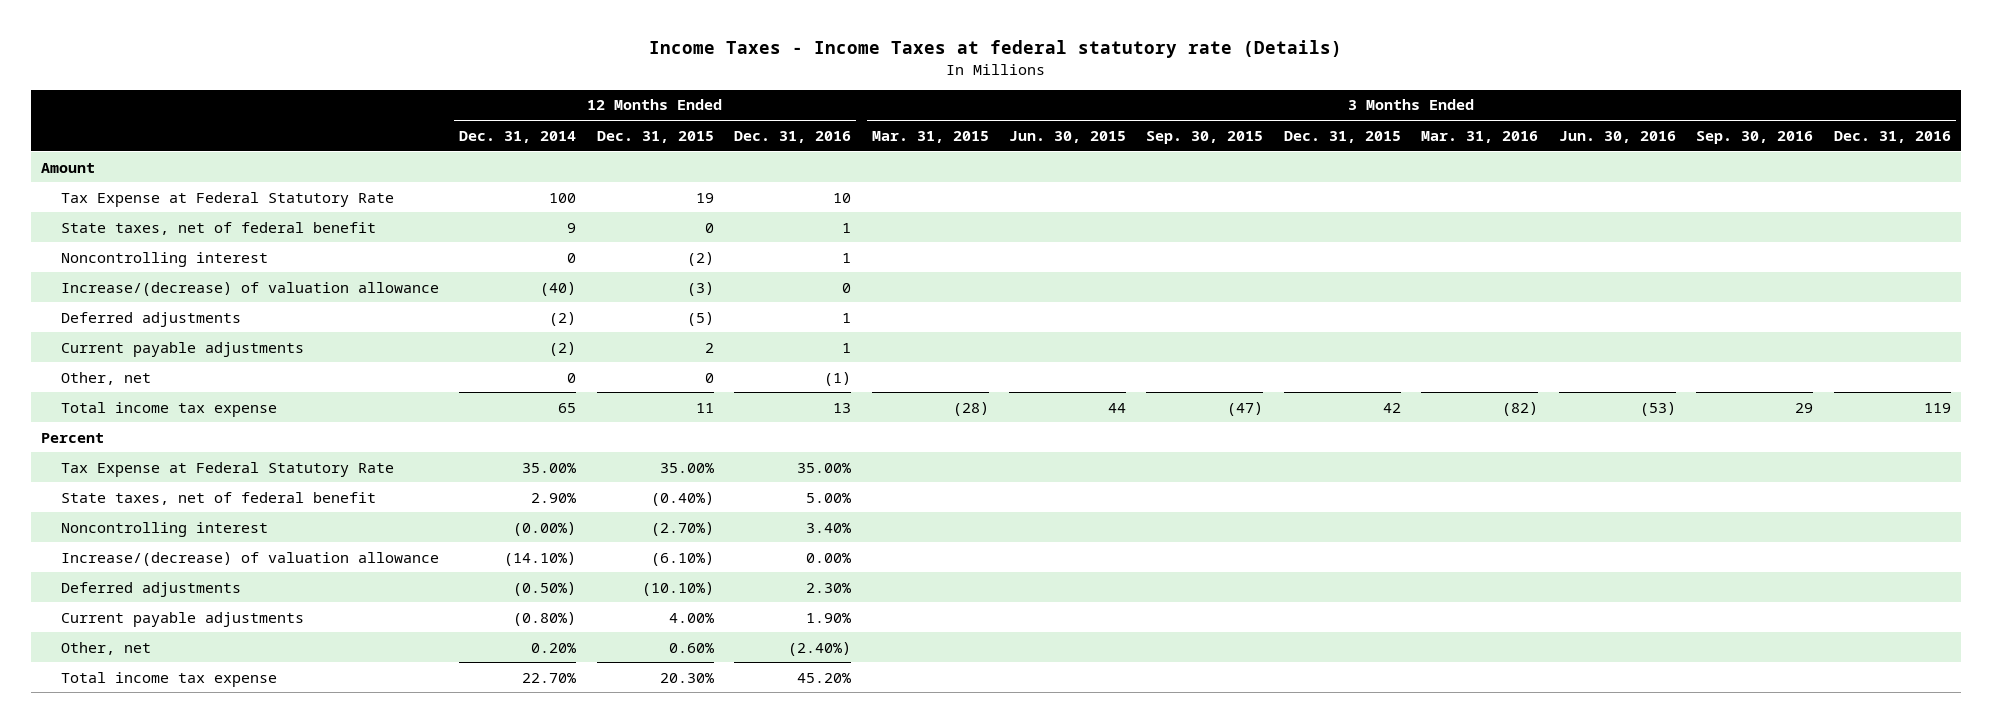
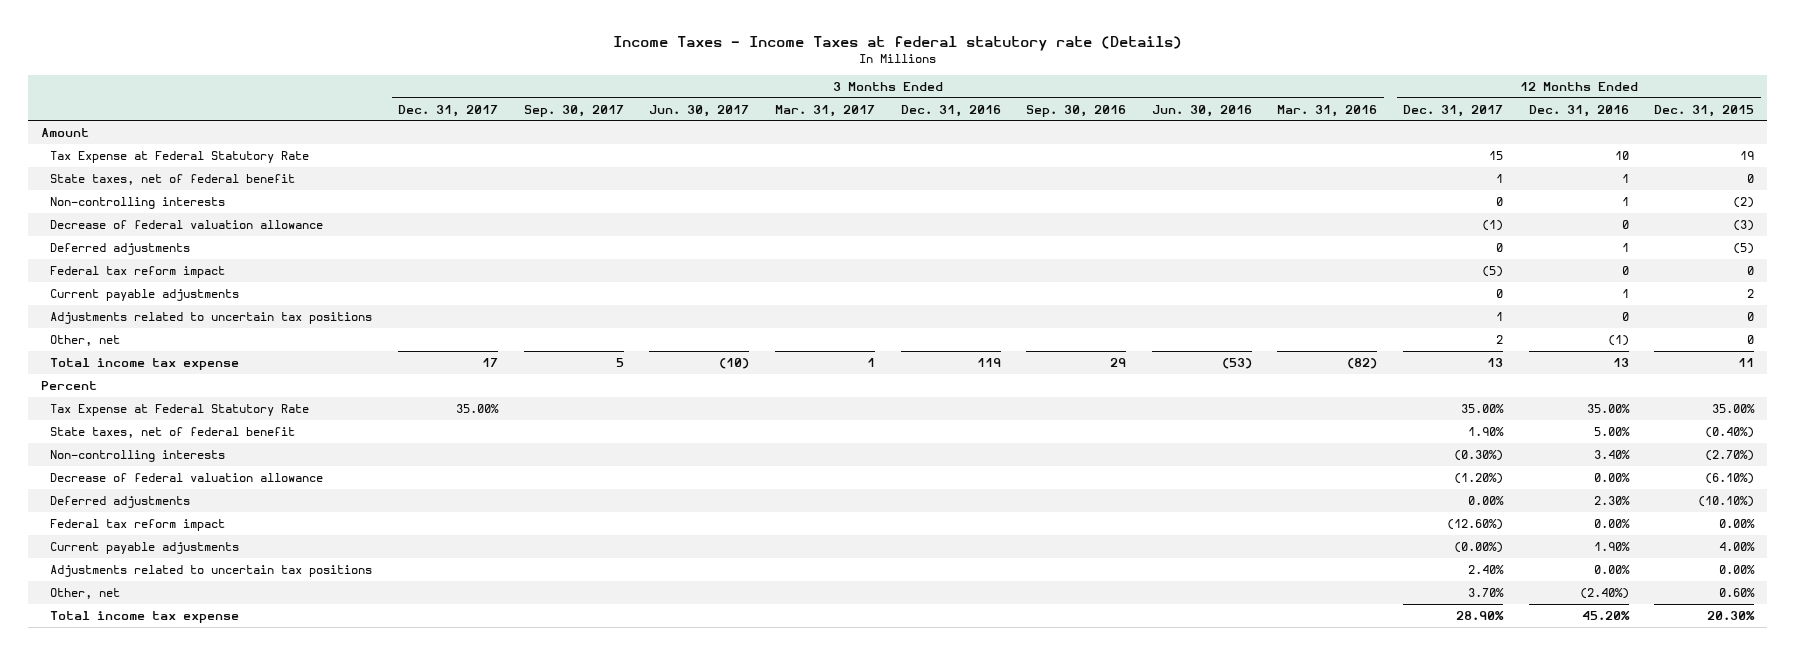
[459,130,577,143] Dec. 31, 2014 -> none
[871,130,989,143] Mar. 31, 2015 -> none
[1009,130,1127,143] Jun. 30, 2015 -> none
[1146,130,1264,144] Sep. 30, 2015 -> none
[1283,130,1401,143] Dec. 31, 2015 -> none
none -> [398,104,499,117] Dec. 31, 2017
none -> [523,104,624,117] Sep. 30, 2017
none -> [649,104,750,117] Jun. 30, 2017
none -> [774,104,875,117] Mar. 31, 2017
none -> [1402,104,1503,117] Dec. 31, 2017
[60,251,268,267] Noncontrolling interest -> [50,196,226,209] Non-controlling interests
[60,281,439,296] Increase/(decrease) of valuation allowance -> [50,219,324,229] Decrease of federal valuation allowance
none -> [50,265,226,278] Federal tax reform impact
none -> [50,311,373,324] Adjustments related to uncertain tax positions
[60,521,268,537] Noncontrolling interest -> [50,449,226,462] Non-controlling interests
[60,551,439,566] Increase/(decrease) of valuation allowance -> [50,472,324,482] Decrease of federal valuation allowance
none -> [50,518,226,531] Federal tax reform impact
none -> [50,564,373,577] Adjustments related to uncertain tax positions

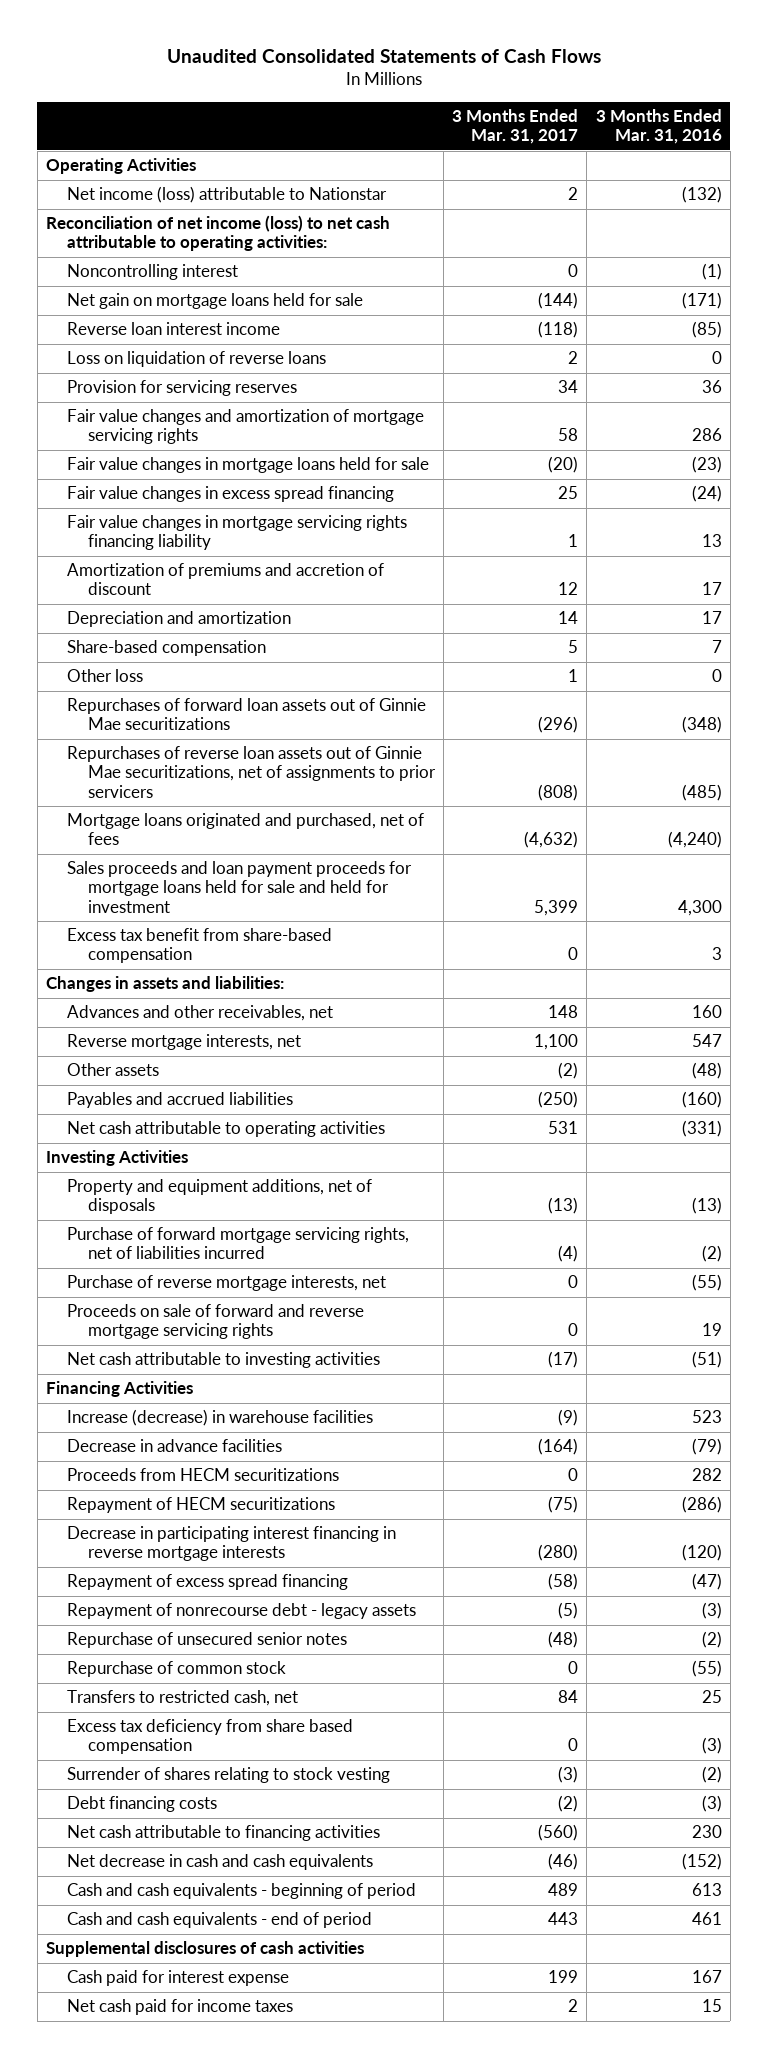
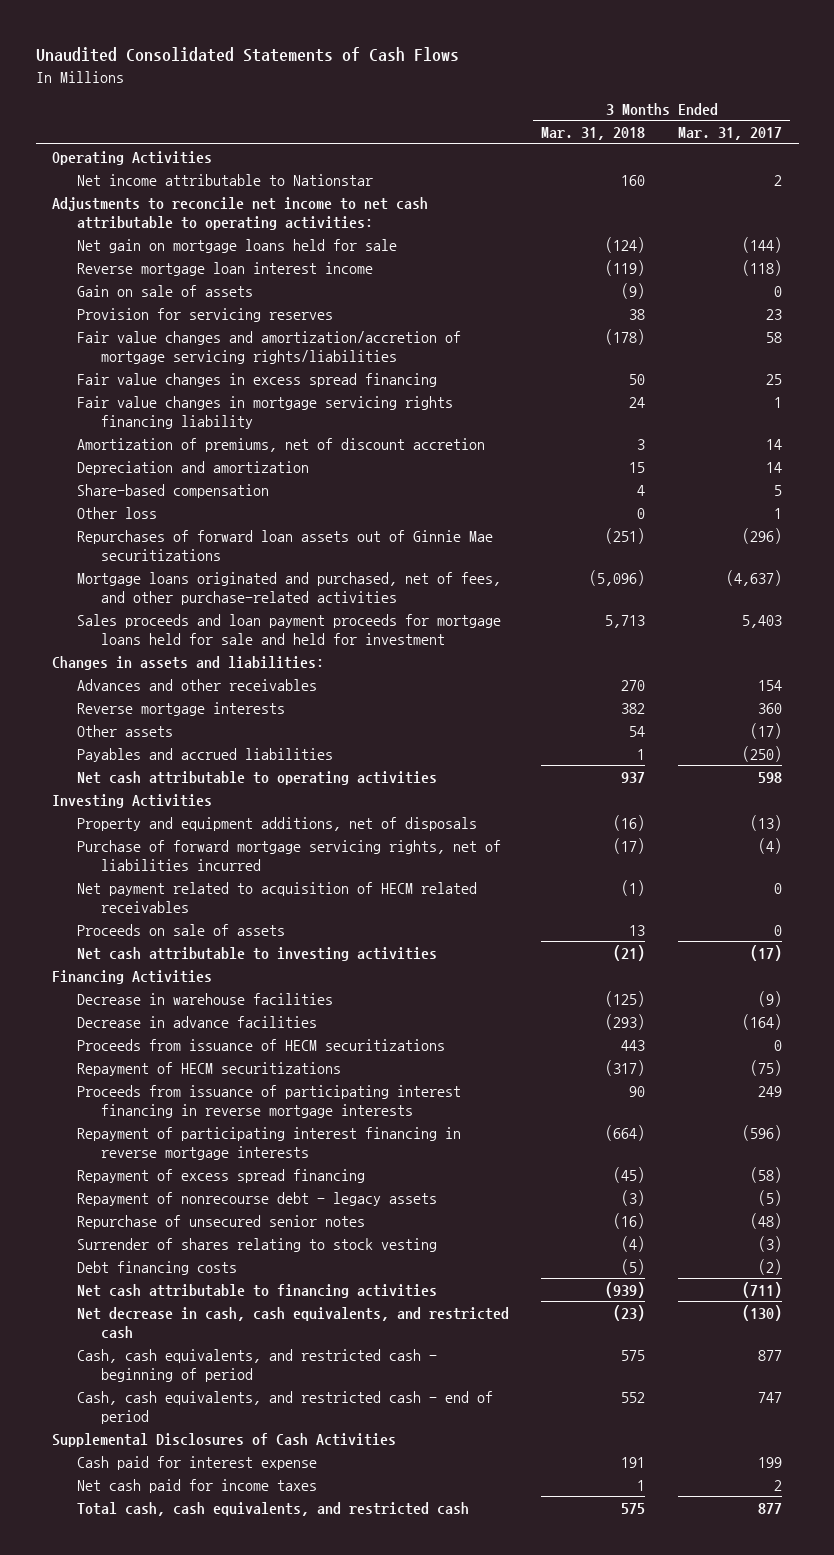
[595,109,722,145] 3 Months Ended Mar. 31, 2016 -> none
none -> [541,127,646,141] Mar. 31, 2018
[67,264,239,281] Noncontrolling interest -> none
[67,186,388,204] Net income (loss) attributable to Nationstar -> [76,173,373,186] Net income attributable to Nationstar
[45,215,390,252] Reconciliation of net income (loss) to net cash attributable to operating activities: -> [52,196,429,230] Adjustments to reconcile net income to net cash attributable to operating activities:
[67,351,327,368] Loss on liquidation of reverse loans -> none
[67,457,430,474] Fair value changes in mortgage loans held for sale -> none
[67,322,281,336] Reverse loan interest income -> [76,261,373,276] Reverse mortgage loan interest income
none -> [76,284,253,297] Gain on sale of assets
[558,380,579,394] 34 -> [766,308,783,320] 23
[67,409,425,445] Fair value changes and amortization of mortgage servicing rights -> [76,330,461,364] Fair value changes and amortization/accretion of mortgage servicing rights/liabilities
[67,563,385,596] Amortization of premiums and accretion of discount -> [76,437,485,452] Amortization of premiums, net of discount accretion
[558,582,579,596] 12 -> [766,438,783,450] 14
[67,746,437,798] Repurchases of reverse loan assets out of Ginnie Mae securitizations, net of assignments to prior servicers -> none
[67,928,333,964] Excess tax benefit from share-based compensation -> none
[67,813,425,846] Mortgage loans originated and purchased, net of fees -> [76,571,501,605] Mortgage loans originated and purchased, net of fees, and other purchase-related activities
[524,831,579,849] (4,632) -> [726,569,783,586] (4,637)
[534,899,579,916] 5,399 -> [742,614,783,628] 5,403
[67,1005,334,1022] Advances and other receivables, net -> [76,678,317,691] Advances and other receivables
[548,1005,579,1019] 148 -> [758,679,783,691] 154
[67,1034,302,1051] Reverse mortgage interests, net -> [76,701,285,716] Reverse mortgage interests
[534,1034,579,1051] 1,100 -> [758,702,783,714] 360
[558,1062,579,1080] (2) -> [750,722,783,739] (17)
[548,1121,579,1135] 531 -> [758,771,783,783] 598
[67,1275,387,1292] Purchase of reverse mortgage interests, net -> none
[67,1304,365,1340] Proceeds on sale of forward and reverse mortgage servicing rights -> none
none -> [76,881,477,913] Net payment related to acquisition of HECM related receivables
none -> [76,923,285,936] Proceeds on sale of assets
[67,1409,374,1427] Increase (decrease) in warehouse facilities -> [76,992,333,1005] Decrease in warehouse facilities
[67,1468,340,1482] Proceeds from HECM securitizations -> [76,1038,445,1051] Proceeds from issuance of HECM securitizations
none -> [76,1084,461,1118] Proceeds from issuance of participating interest financing in reverse mortgage interests
[67,1526,397,1562] Decrease in participating interest financing in reverse mortgage interests -> [76,1126,461,1160] Repayment of participating interest financing in reverse mortgage interests
[538,1544,579,1562] (280) -> [742,1124,783,1141] (596)
[67,1661,287,1678] Repurchase of common stock -> none
[67,1690,299,1707] Transfers to restricted cash, net -> none
[67,1719,354,1755] Excess tax deficiency from share based compensation -> none
[538,1824,579,1842] (560) -> [742,1281,783,1298] (711)
[67,1854,374,1871] Net decrease in cash and cash equivalents -> [76,1306,509,1339] Net decrease in cash, cash equivalents, and restricted cash
[548,1853,579,1871] (46) -> [742,1304,783,1321] (130)
[67,1883,417,1900] Cash and cash equivalents - beginning of period -> [76,1348,437,1382] Cash, cash equivalents, and restricted cash - beginning of period
[548,1883,579,1897] 489 -> [758,1349,783,1361] 877
[67,1912,373,1929] Cash and cash equivalents - end of period -> [76,1390,493,1424] Cash, cash equivalents, and restricted cash - end of period
[548,1912,579,1926] 443 -> [758,1391,783,1403] 747
[45,1941,364,1958] Supplemental disclosures of cash activities -> [52,1432,397,1447] Supplemental Disclosures of Cash Activities
none -> [76,1501,469,1516] Total cash, cash equivalents, and restricted cash

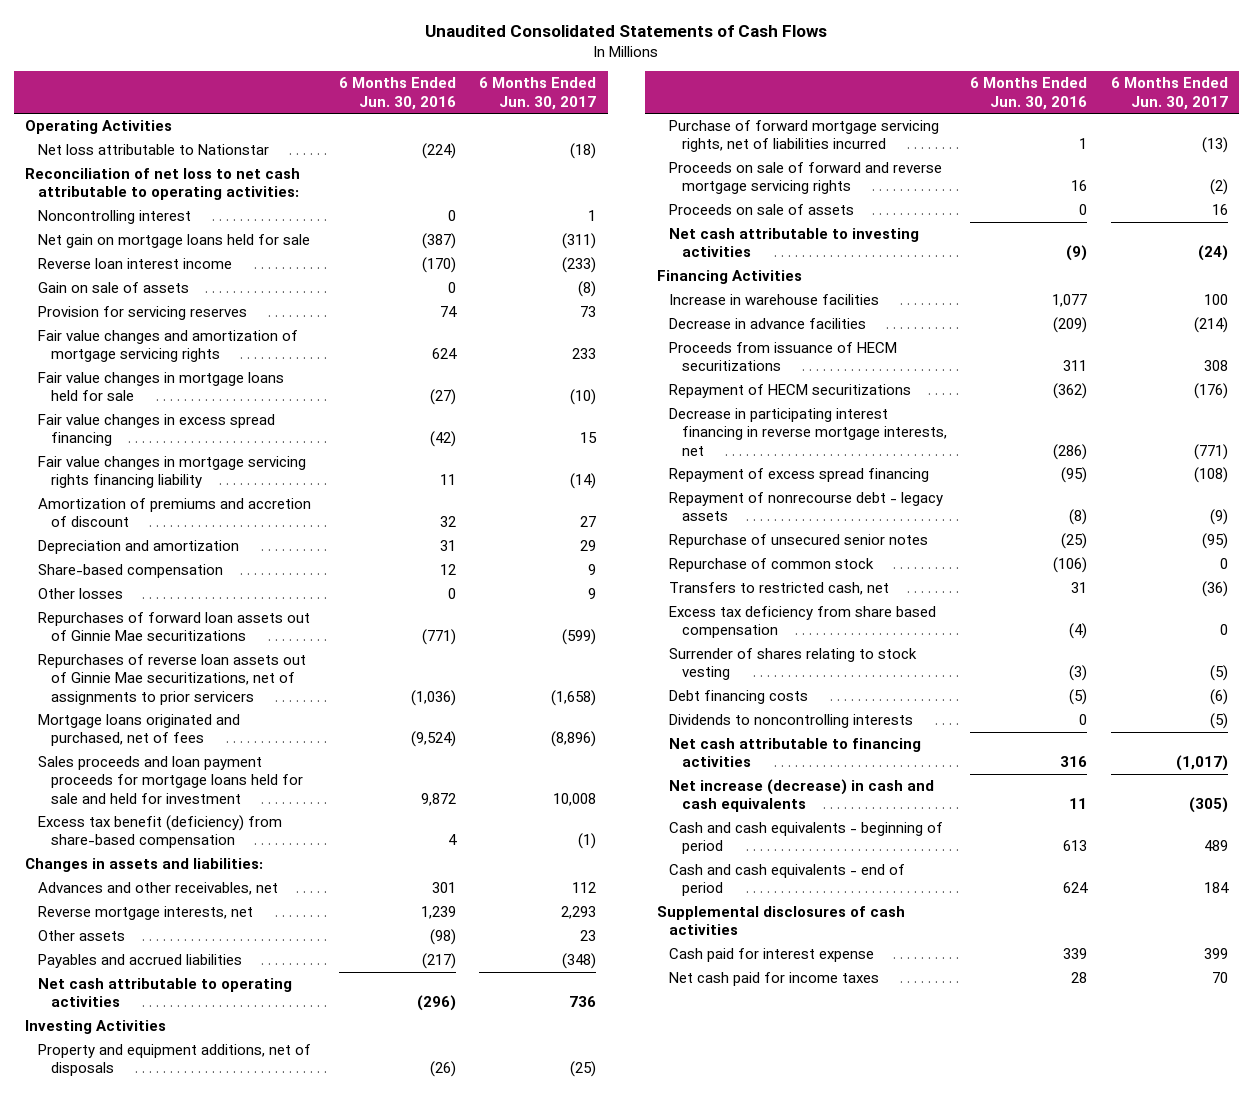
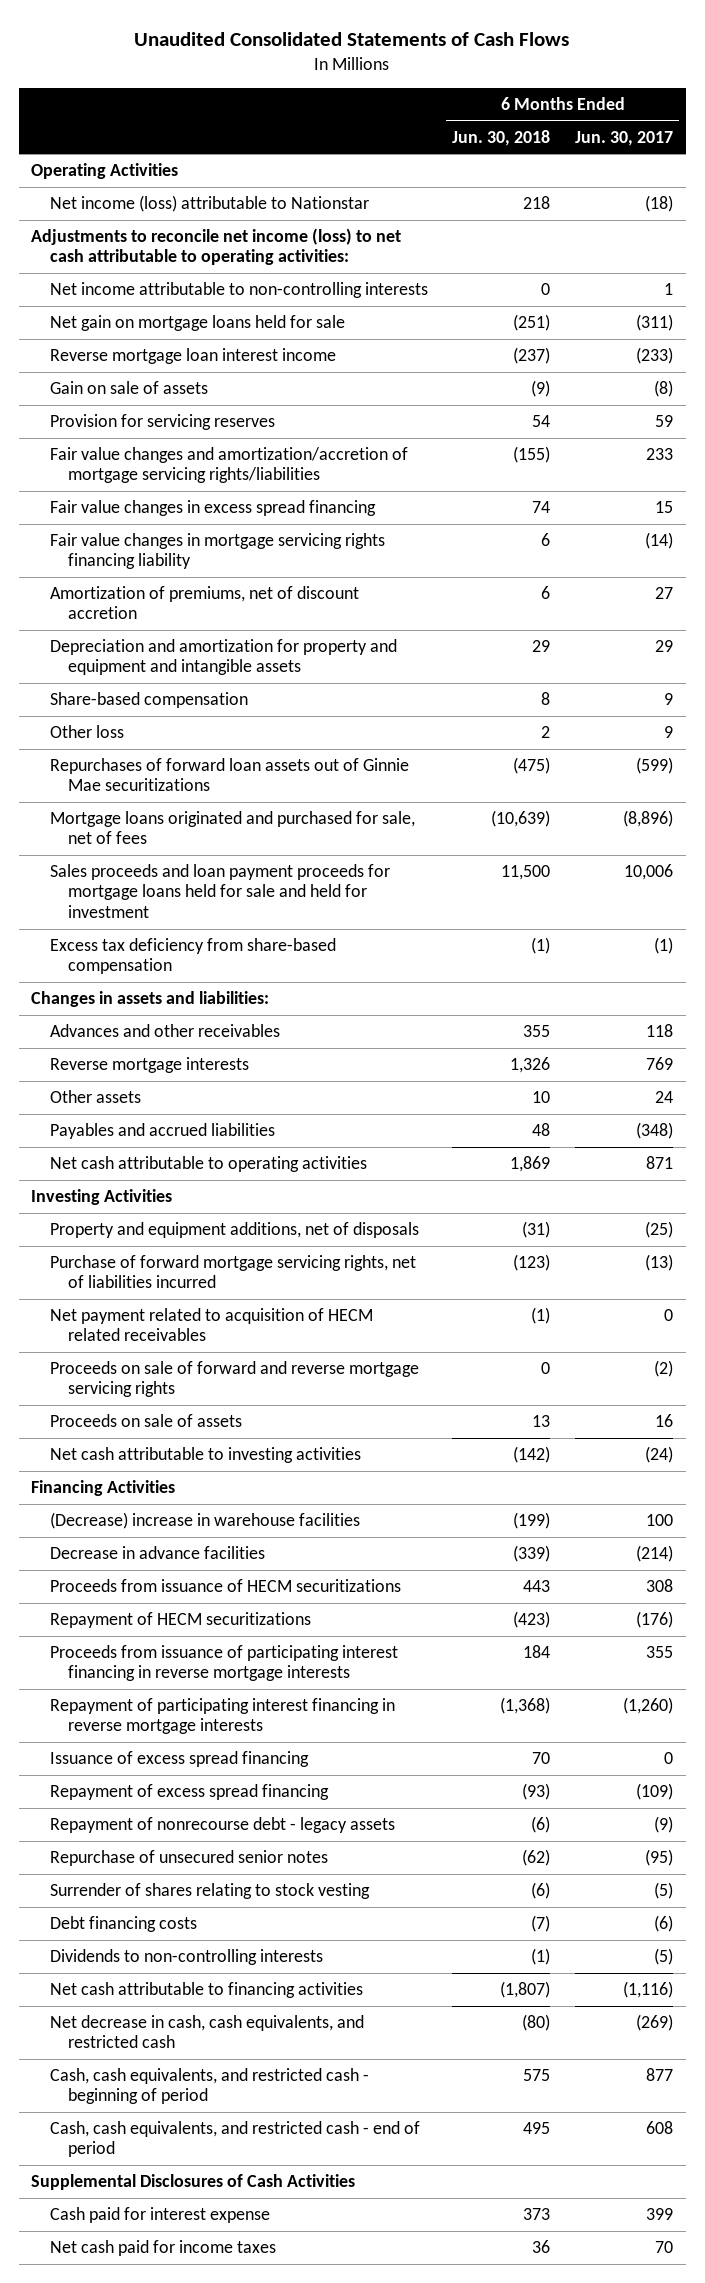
[339,77,457,110] 6 Months Ended Jun. 30, 2016 -> none
none -> [452,129,551,146] Jun. 30, 2018
[38,144,270,156] Net loss attributable to Nationstar -> [49,195,369,213] Net income (loss) attributable to Nationstar
[25,168,301,201] Reconciliation of net loss to net cash attributable to operating activities: -> [31,228,402,266] Adjustments to reconcile net income (loss) to net cash attributable to operating activities:
[38,210,192,225] Noncontrolling interest -> [49,282,428,299] Net income attributable to non-controlling interests
[38,258,233,270] Reverse loan interest income -> [49,348,336,365] Reverse mortgage loan interest income
[38,372,285,402] Fair value changes in mortgage loans held for sale -> none
[580,306,597,318] 73 -> [655,415,674,428] 59
[38,330,299,363] Fair value changes and amortization of mortgage servicing rights -> [49,447,408,484] Fair value changes and amortization/accretion of mortgage servicing rights/liabilities
[38,498,312,528] Amortization of premiums and accretion of discount -> [49,586,359,620] Amortization of premiums, net of discount accretion
[38,540,240,555] Depreciation and amortization -> [49,639,397,676] Depreciation and amortization for property and equipment and intangible assets
[38,588,124,600] Other losses -> [49,725,124,739] Other loss
[38,654,307,705] Repurchases of reverse loan assets out of Ginnie Mae securitizations, net of assignments to prior servicers -> none
[38,714,241,747] Mortgage loans originated and purchased, net of fees -> [49,811,415,845] Mortgage loans originated and purchased for sale, net of fees
[553,792,597,806] 10,008 -> [624,864,674,881] 10,006
[38,815,283,849] Excess tax benefit (deficiency) from share-based compensation -> [49,938,336,975] Excess tax deficiency from share-based compensation
[38,882,279,896] Advances and other receivables, net -> [49,1024,280,1038] Advances and other receivables
[572,882,597,894] 112 -> [646,1024,674,1038] 118
[38,906,254,921] Reverse mortgage interests, net -> [49,1057,249,1074] Reverse mortgage interests
[561,906,597,920] 2,293 -> [646,1057,674,1071] 769
[580,930,597,942] 23 -> [655,1091,674,1104] 24
[569,996,597,1008] 736 -> [646,1156,674,1170] 871
none -> [49,1308,373,1342] Net payment related to acquisition of HECM related receivables
[669,294,880,306] Increase in warehouse facilities -> [49,1512,360,1530] (Decrease) increase in warehouse facilities
none -> [49,1645,398,1682] Proceeds from issuance of participating interest financing in reverse mortgage interests
[669,408,948,456] Decrease in participating interest financing in reverse mortgage interests, net -> [49,1698,395,1735] Repayment of participating interest financing in reverse mortgage interests
[1193,443,1228,460] (771) -> [623,1697,674,1715] (1,260)
none -> [49,1751,309,1768] Issuance of excess spread financing
[1193,467,1228,484] (108) -> [636,1783,674,1801] (109)
[669,558,875,573] Repurchase of common stock -> none
[669,582,890,596] Transfers to restricted cash, net -> none
[669,606,937,639] Excess tax deficiency from share based compensation -> none
[669,714,914,729] Dividends to noncontrolling interests -> [49,1949,323,1966] Dividends to non-controlling interests
[1175,755,1228,772] (1,017) -> [623,1981,674,1999] (1,116)
[669,779,935,813] Net increase (decrease) in cash and cash equivalents -> [49,2015,364,2049] Net decrease in cash, cash equivalents, and restricted cash
[1188,797,1228,814] (305) -> [636,2014,674,2032] (269)
[669,822,944,855] Cash and cash equivalents - beginning of period -> [49,2068,369,2105] Cash, cash equivalents, and restricted cash - beginning of period
[1203,840,1228,852] 489 -> [646,2068,674,2082] 877
[669,864,906,897] Cash and cash equivalents - end of period -> [49,2121,420,2158] Cash, cash equivalents, and restricted cash - end of period
[1203,882,1229,894] 184 -> [646,2121,674,2135] 608
[656,906,905,936] Supplemental disclosures of cash activities -> [31,2174,356,2191] Supplemental Disclosures of Cash Activities

